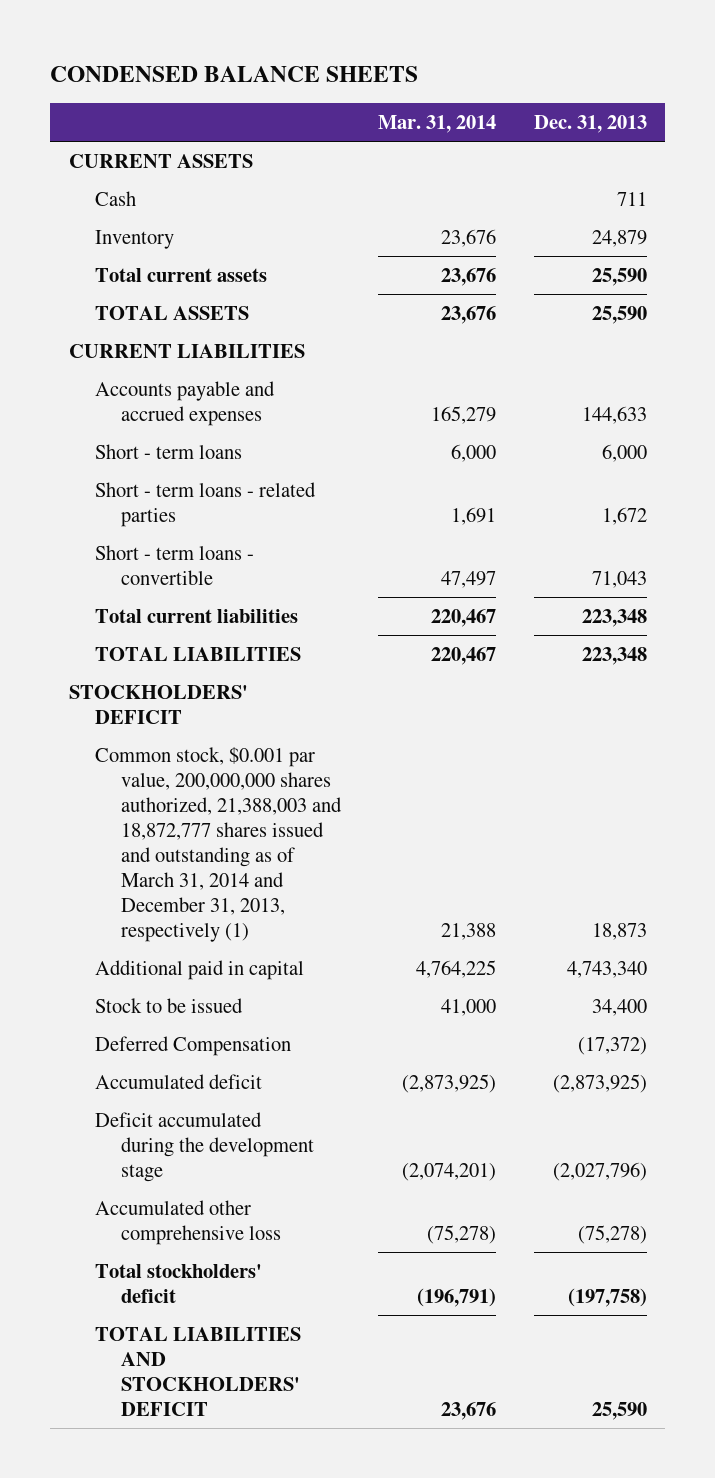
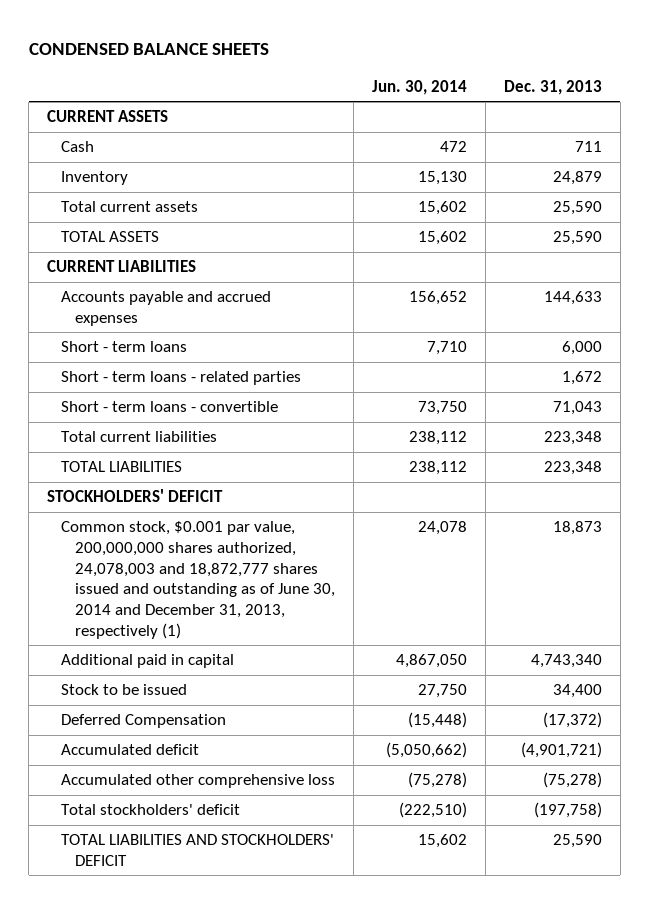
[378,114,497,133] Mar. 31, 2014 -> none
none -> [372,79,468,95] Jun. 30, 2014
[95,746,343,942] Common stock, $0.001 par value, 200,000,000 shares authorized, 21,388,003 and 18,872,777 shares issued and outstanding as of March 31, 2014 and December 31, 2013, respectively (1) -> [61,521,336,639] Common stock, $0.001 par value, 200,000,000 shares authorized, 24,078,003 and 18,872,777 shares issued and outstanding as of June 30, 2014 and December 31, 2013, respectively (1)
[95,1111,315,1182] Deficit accumulated during the development stage -> none
[552,1073,647,1093] (2,873,925) -> [520,742,602,759] (4,901,721)

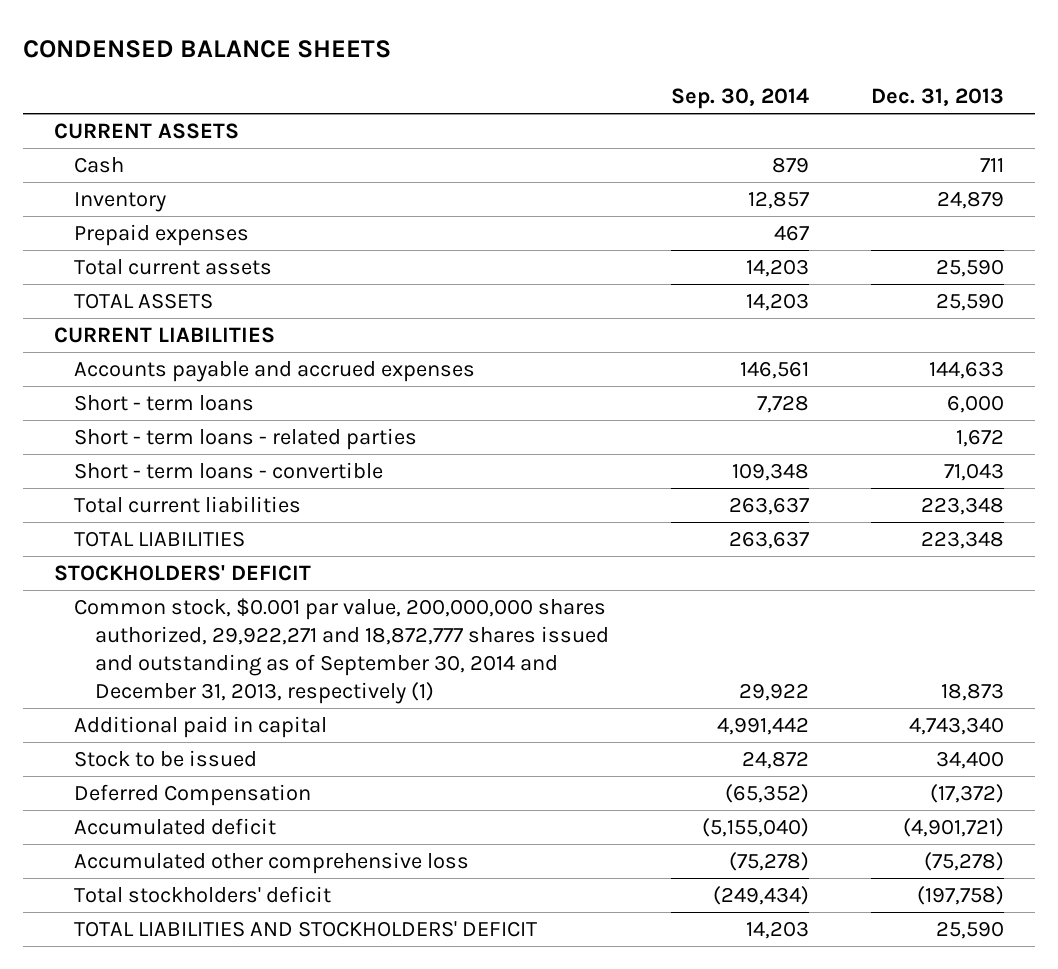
[372,79,468,95] Jun. 30, 2014 -> none
none -> [670,87,809,109] Sep. 30, 2014
none -> [74,224,250,247] Prepaid expenses
[61,521,336,639] Common stock, $0.001 par value, 200,000,000 shares authorized, 24,078,003 and 18,872,777 shares issued and outstanding as of June 30, 2014 and December 31, 2013, respectively (1) -> [74,598,609,705] Common stock, $0.001 par value, 200,000,000 shares authorized, 29,922,271 and 18,872,777 shares issued and outstanding as of September 30, 2014 and December 31, 2013, respectively (1)

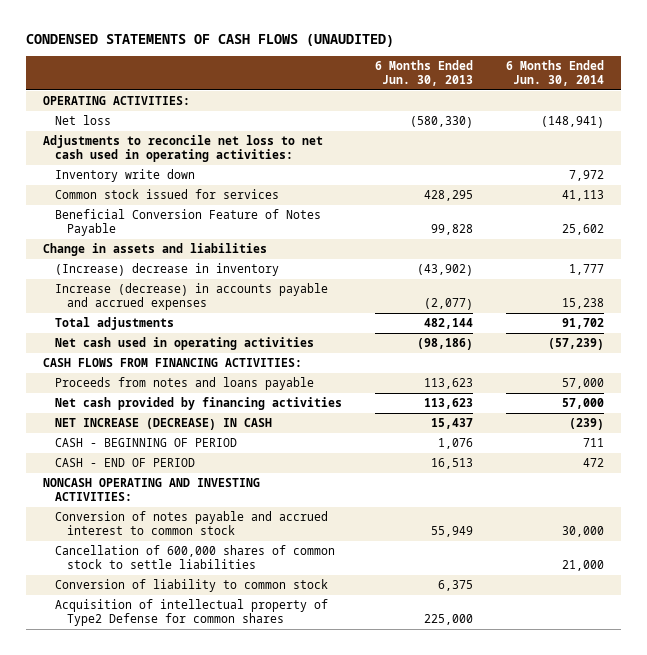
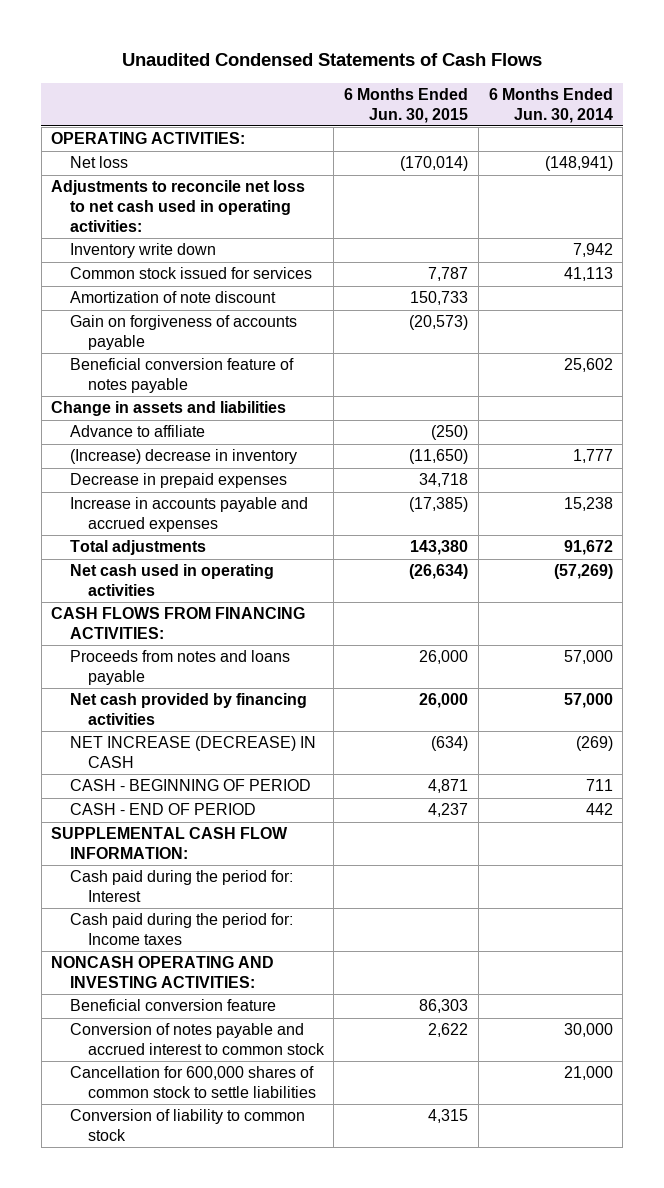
[26,34,395,48] CONDENSED STATEMENTS OF CASH FLOWS (UNAUDITED) -> [121,53,542,67] Unaudited Condensed Statements of Cash Flows
[375,60,474,87] 6 Months Ended Jun. 30, 2013 -> none
none -> [344,87,469,123] 6 Months Ended Jun. 30, 2015
[569,170,605,182] 7,972 -> [572,243,613,258] 7,942
none -> [69,291,276,304] Amortization of note discount
none -> [69,315,297,351] Gain on forgiveness of accounts payable
[54,209,321,237] Beneficial Conversion Feature of Notes Payable -> [69,358,294,394] Beneficial conversion feature of notes payable
none -> [69,425,205,438] Advance to affiliate
none -> [69,473,287,489] Decrease in prepaid expenses
[54,283,328,311] Increase (decrease) in accounts payable and accrued expenses -> [69,497,308,533] Increase in accounts payable and accrued expenses
[562,318,605,330] 91,702 -> [563,540,613,556] 91,672
[548,338,605,351] (57,239) -> [553,564,613,580] (57,269)
[569,418,605,431] (239) -> [575,736,613,752] (269)
[583,458,605,468] 472 -> [585,803,613,816] 442
none -> [51,827,289,860] SUPPLEMENTAL CASH FLOW INFORMATION:
none -> [69,870,293,903] Cash paid during the period for: Interest
none -> [69,913,293,946] Cash paid during the period for: Income taxes
none -> [69,999,276,1012] Beneficial conversion feature
[54,545,335,570] Cancellation of 600,000 shares of common stock to settle liabilities -> [69,1066,316,1099] Cancellation for 600,000 shares of common stock to settle liabilities
[54,599,328,627] Acquisition of intellectual property of Type2 Defense for common shares -> none

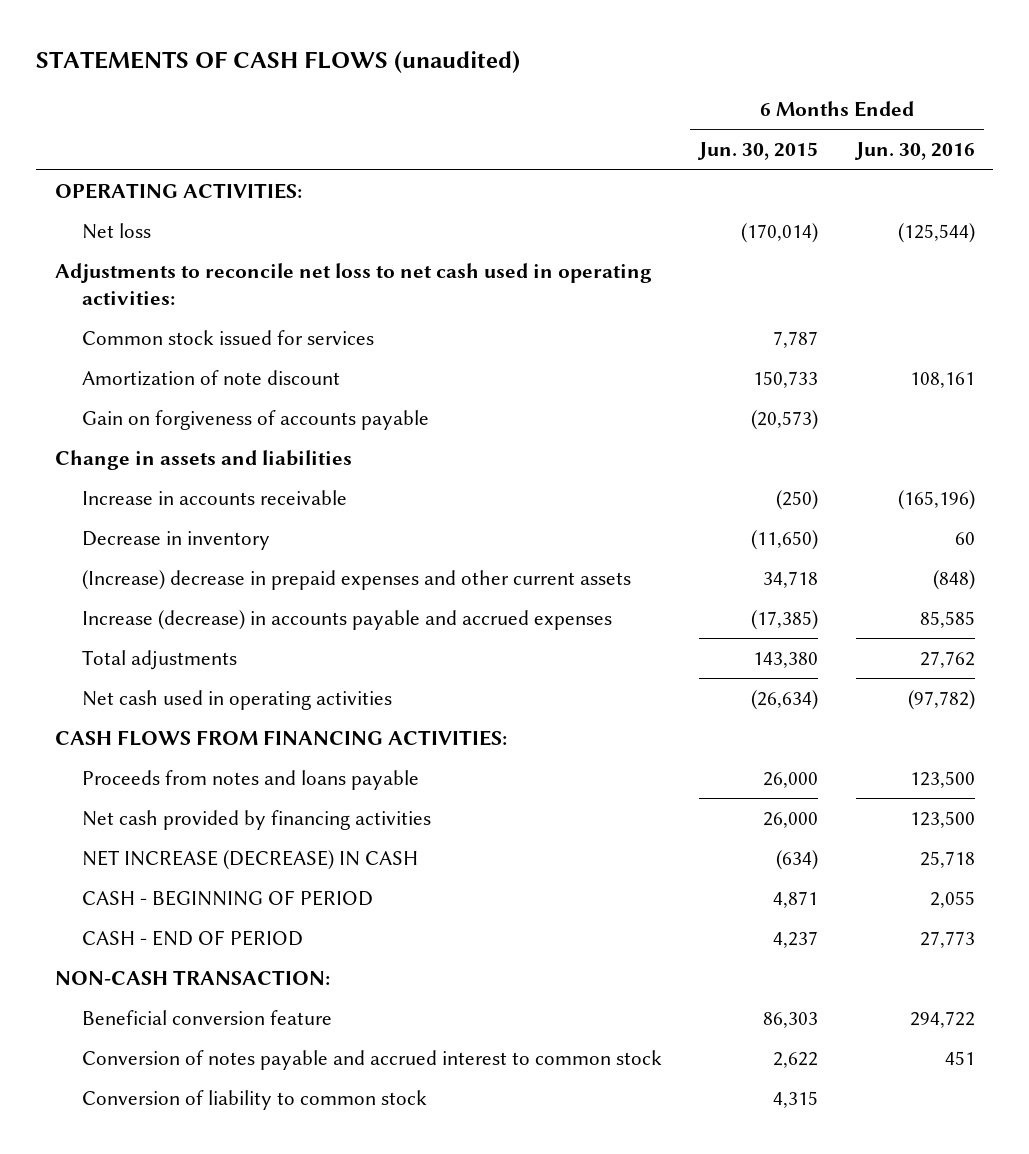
[121,53,542,67] Unaudited Condensed Statements of Cash Flows -> [36,51,521,74] STATEMENTS OF CASH FLOWS (unaudited)
[488,87,613,123] 6 Months Ended Jun. 30, 2014 -> none
none -> [853,142,975,161] Jun. 30, 2016
[69,243,216,259] Inventory write down -> none
[69,358,294,394] Beneficial conversion feature of notes payable -> none
[69,425,205,438] Advance to affiliate -> none
none -> [82,489,348,505] Increase in accounts receivable
[69,449,297,465] (Increase) decrease in inventory -> [82,530,271,550] Decrease in inventory
[69,473,287,489] Decrease in prepaid expenses -> [82,569,632,590] (Increase) decrease in prepaid expenses and other current assets
[69,497,308,533] Increase in accounts payable and accrued expenses -> [82,609,613,630] Increase (decrease) in accounts payable and accrued expenses
[51,827,289,860] SUPPLEMENTAL CASH FLOW INFORMATION: -> none
[69,870,293,903] Cash paid during the period for: Interest -> none
[69,913,293,946] Cash paid during the period for: Income taxes -> none
[51,956,275,989] NONCASH OPERATING AND INVESTING ACTIVITIES: -> [54,969,330,985] NON-CASH TRANSACTION:
[69,1066,316,1099] Cancellation for 600,000 shares of common stock to settle liabilities -> none

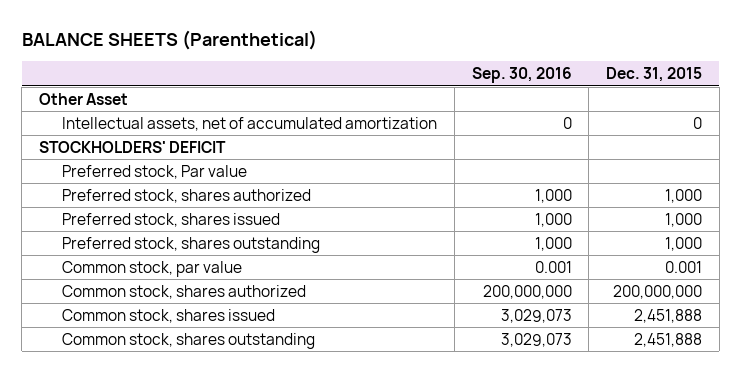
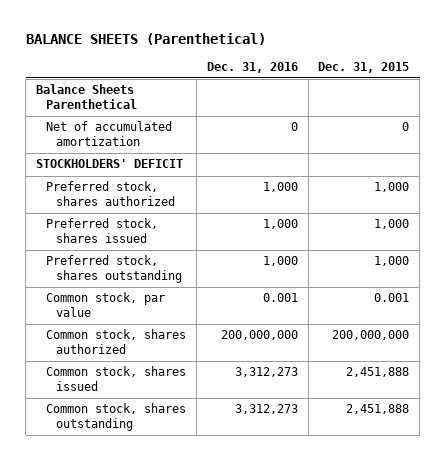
[471,67,572,84] Sep. 30, 2016 -> none
none -> [206,61,298,73] Dec. 31, 2016
[38,92,128,105] Other Asset -> none
none -> [36,84,138,110] Balance Sheets Parenthetical
[62,116,438,131] Intellectual assets, net of accumulated amortization -> [46,121,173,147] Net of accumulated amortization
[62,164,248,179] Preferred stock, Par value -> none

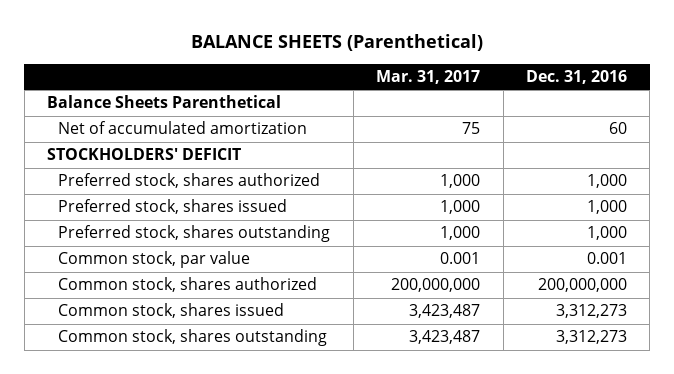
[318,61,410,73] Dec. 31, 2015 -> none
none -> [376,69,481,84] Mar. 31, 2017
[290,122,298,132] 0 -> [608,122,627,135] 60

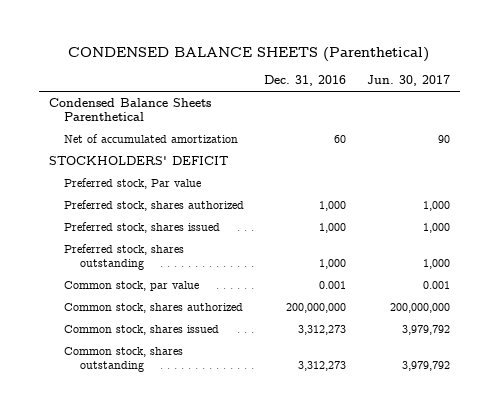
[191,34,484,52] BALANCE SHEETS (Parenthetical) -> [68,46,430,62] CONDENSED BALANCE SHEETS (Parenthetical)
[376,69,481,84] Mar. 31, 2017 -> none
none -> [366,75,450,87] Jun. 30, 2017
[47,95,282,109] Balance Sheets Parenthetical -> [48,98,211,122] Condensed Balance Sheets Parenthetical
none -> [64,178,202,190] Preferred stock, Par value

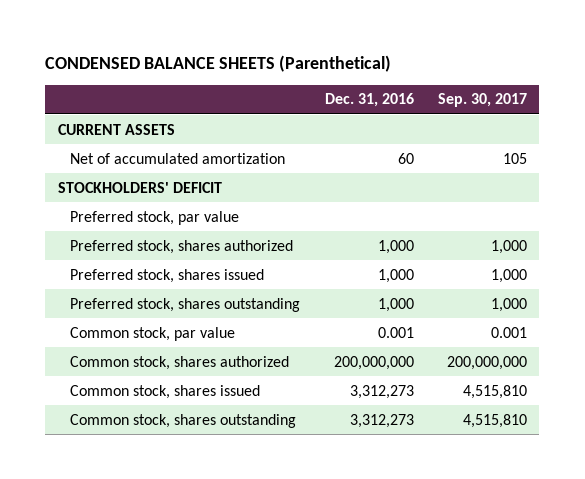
[366,75,450,87] Jun. 30, 2017 -> none
none -> [438,93,528,108] Sep. 30, 2017
[48,98,211,122] Condensed Balance Sheets Parenthetical -> none
none -> [57,123,175,135] CURRENT ASSETS
[64,178,202,190] Preferred stock, Par value -> [70,210,240,225] Preferred stock, par value

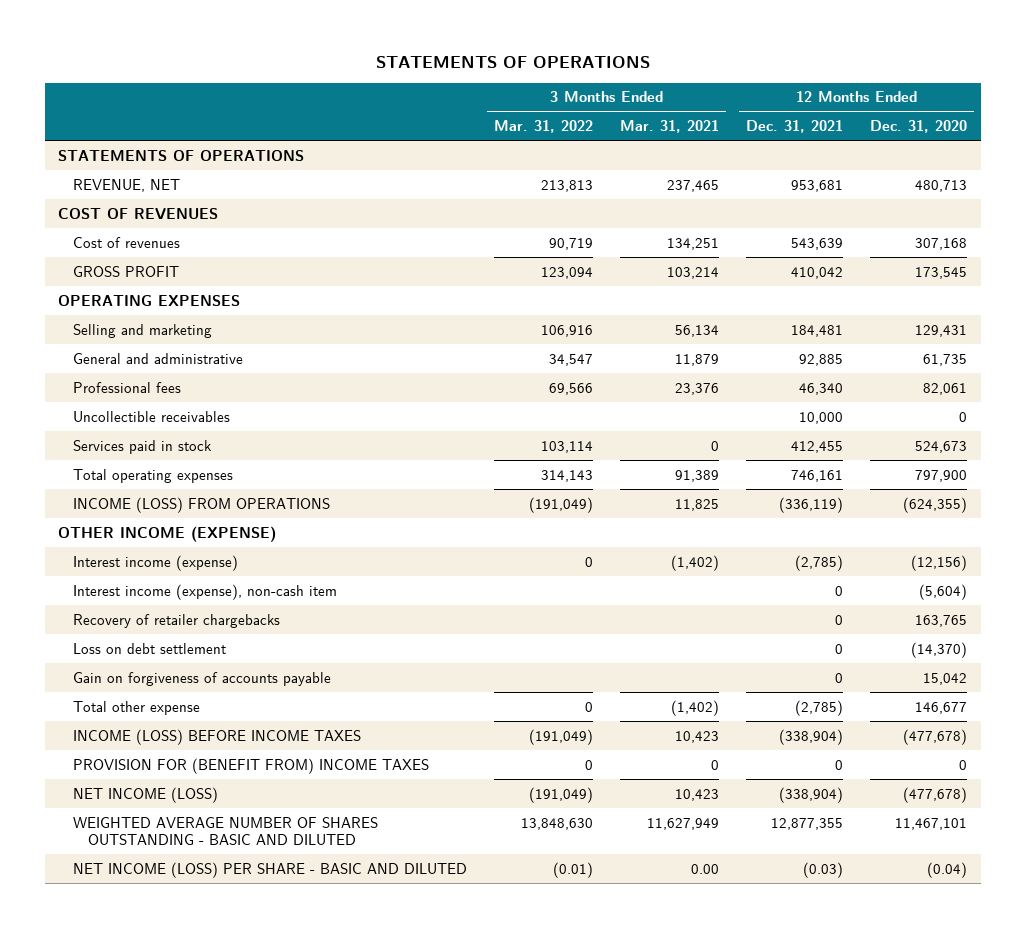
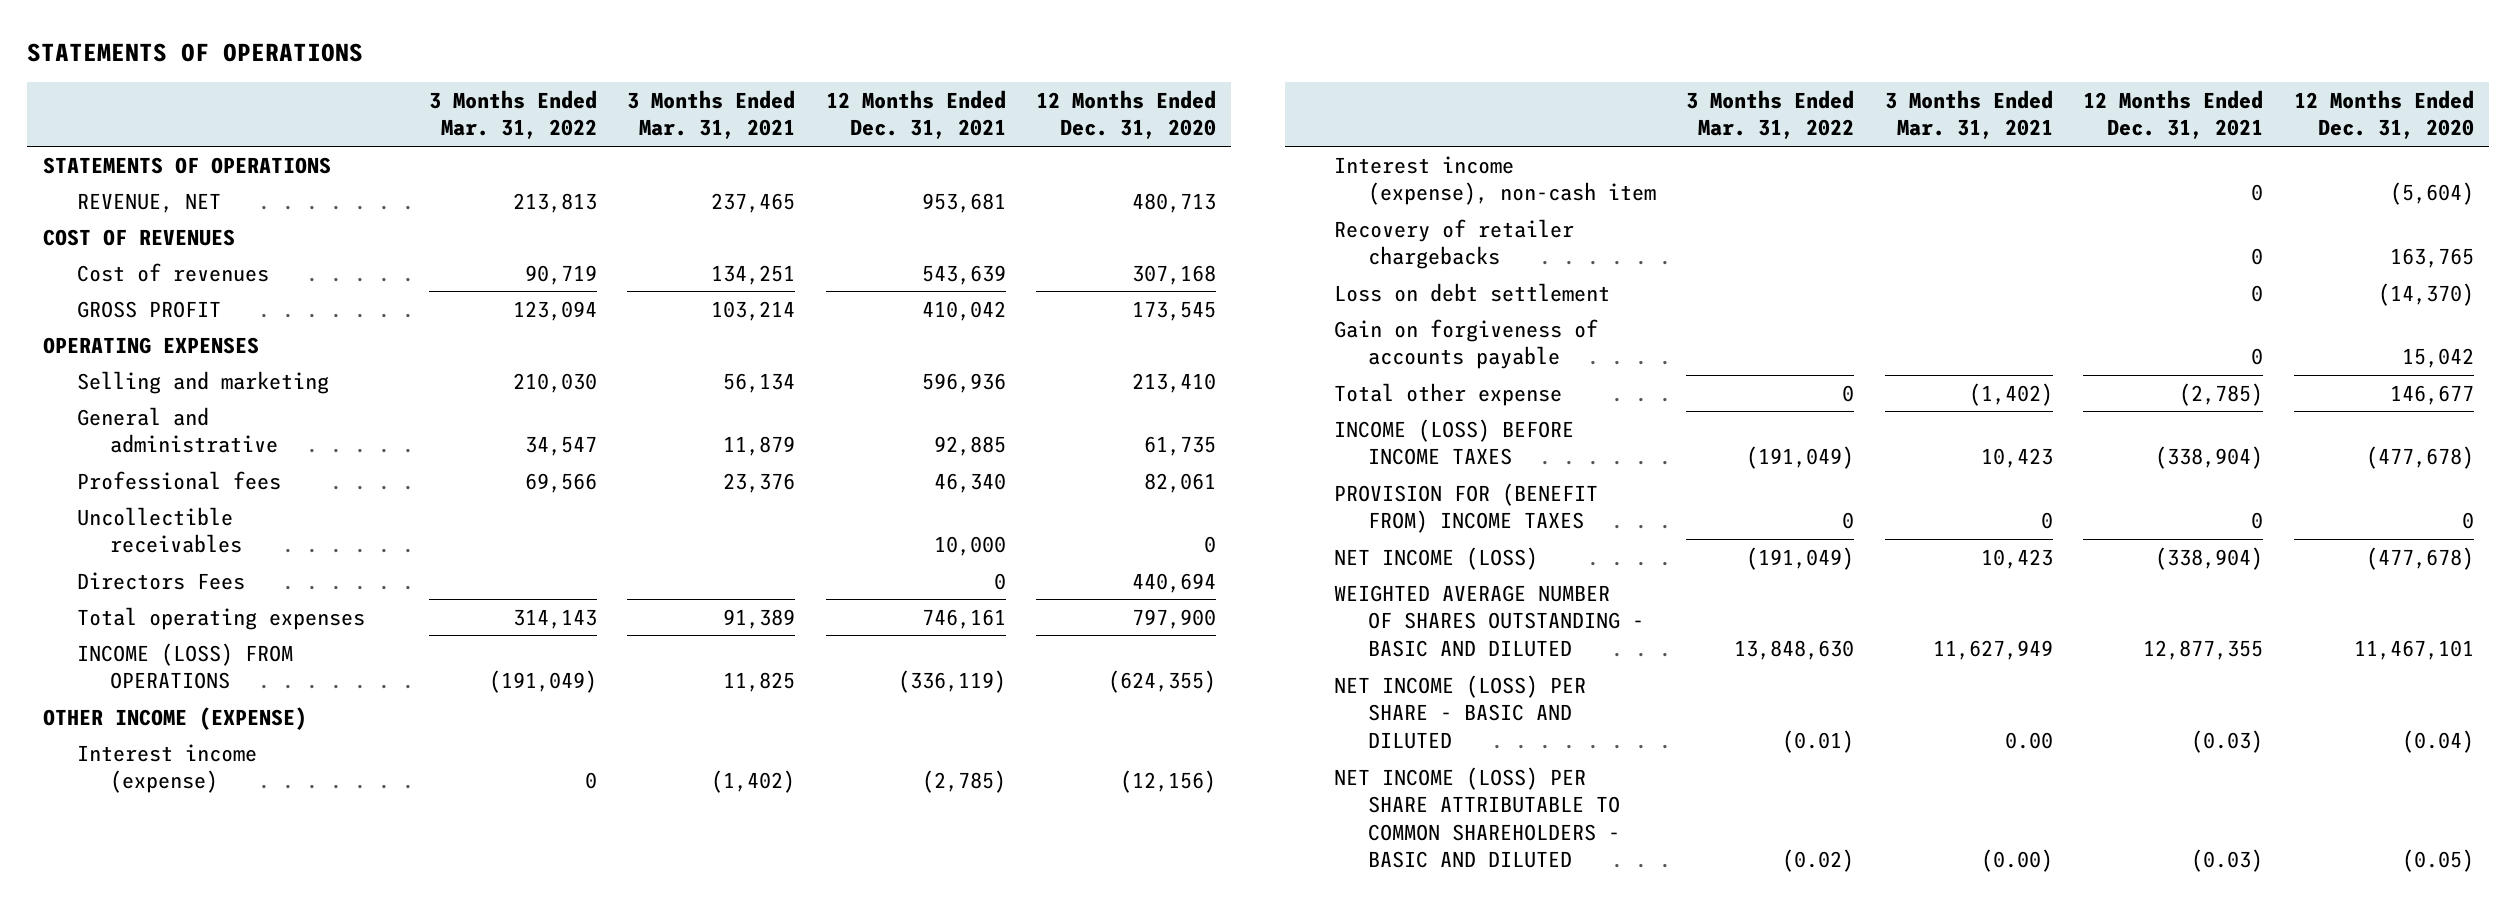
[540,324,593,337] 106,916 -> [512,372,597,393] 210,030
[791,324,844,337] 184,481 -> [921,372,1006,393] 596,936
[915,324,968,337] 129,431 -> [1132,372,1217,393] 213,410
[72,439,212,454] Services paid in stock -> none
none -> [76,571,245,590] Directors Fees
none -> [1334,766,1620,869] NET INCOME (LOSS) PER SHARE ATTRIBUTABLE TO COMMON SHAREHOLDERS - BASIC AND DILUTED

